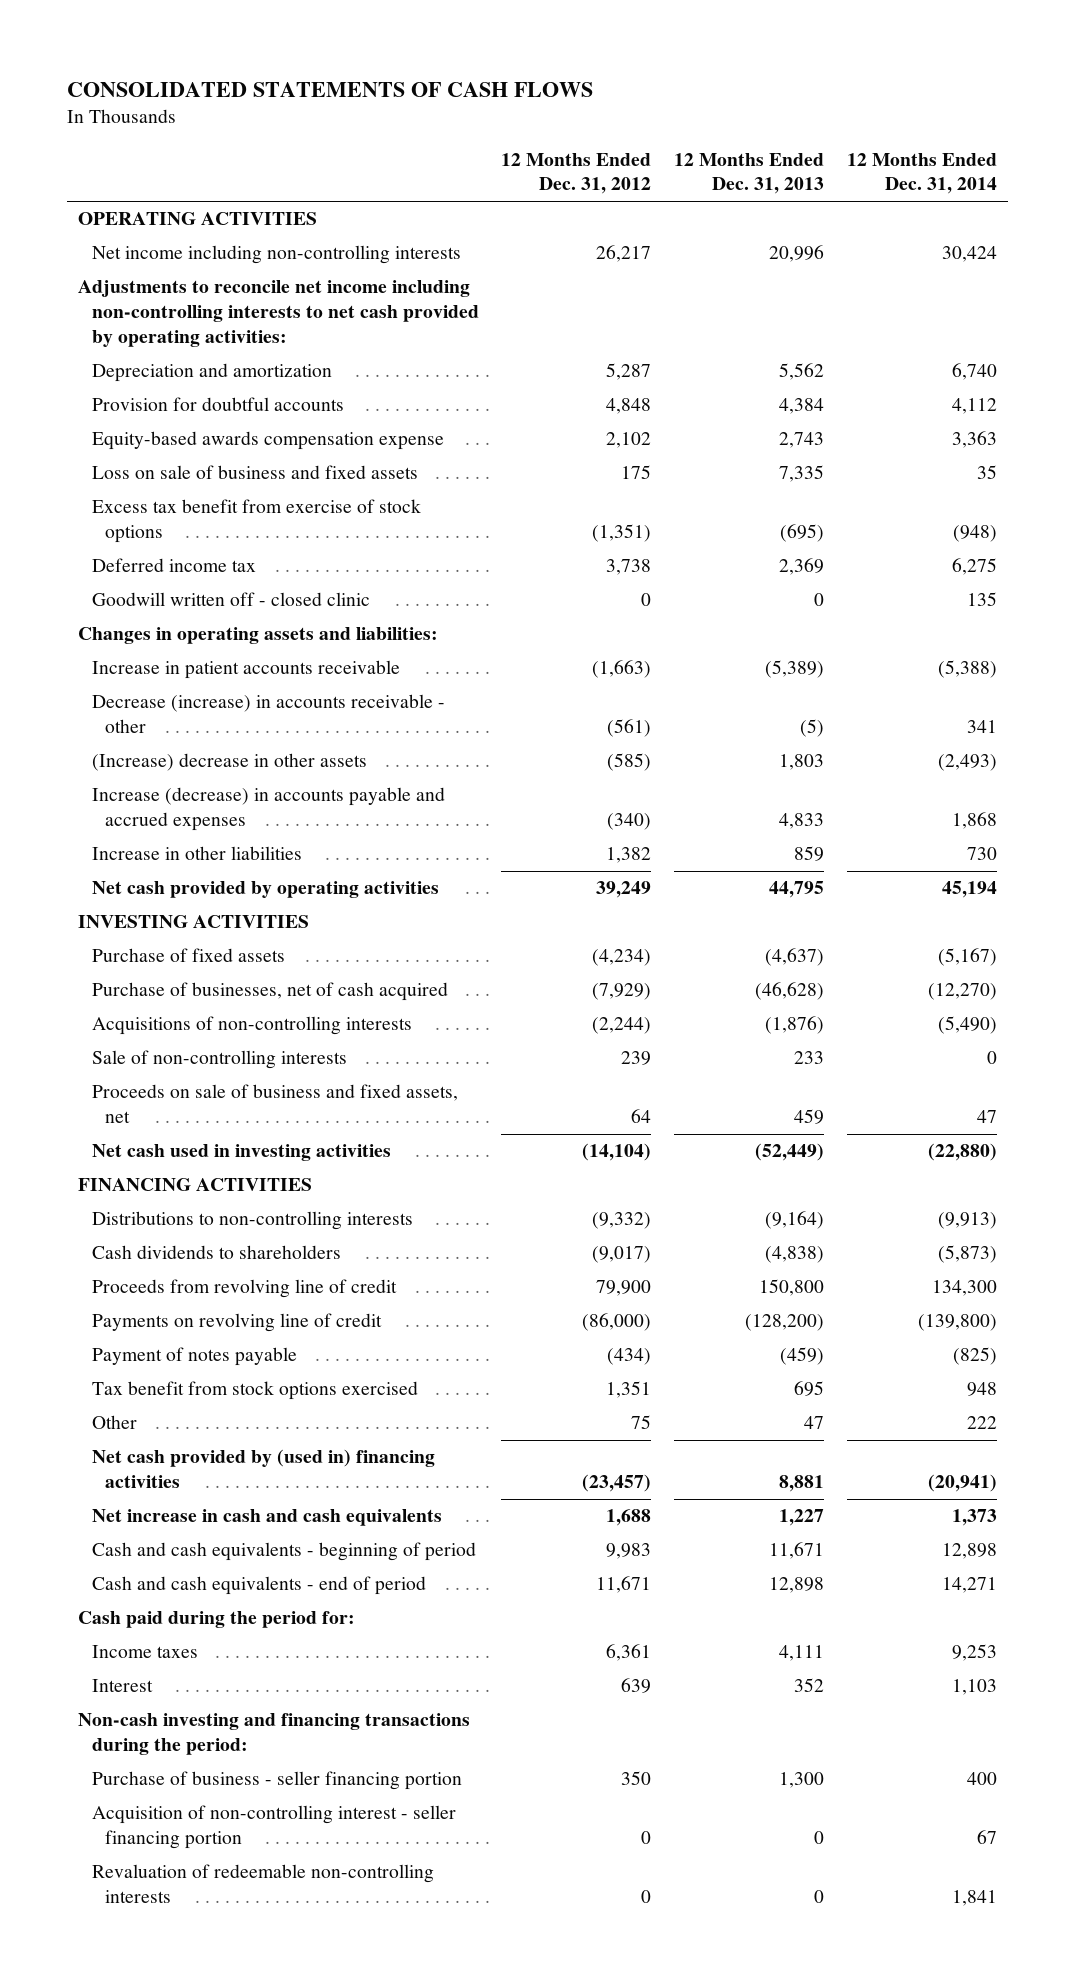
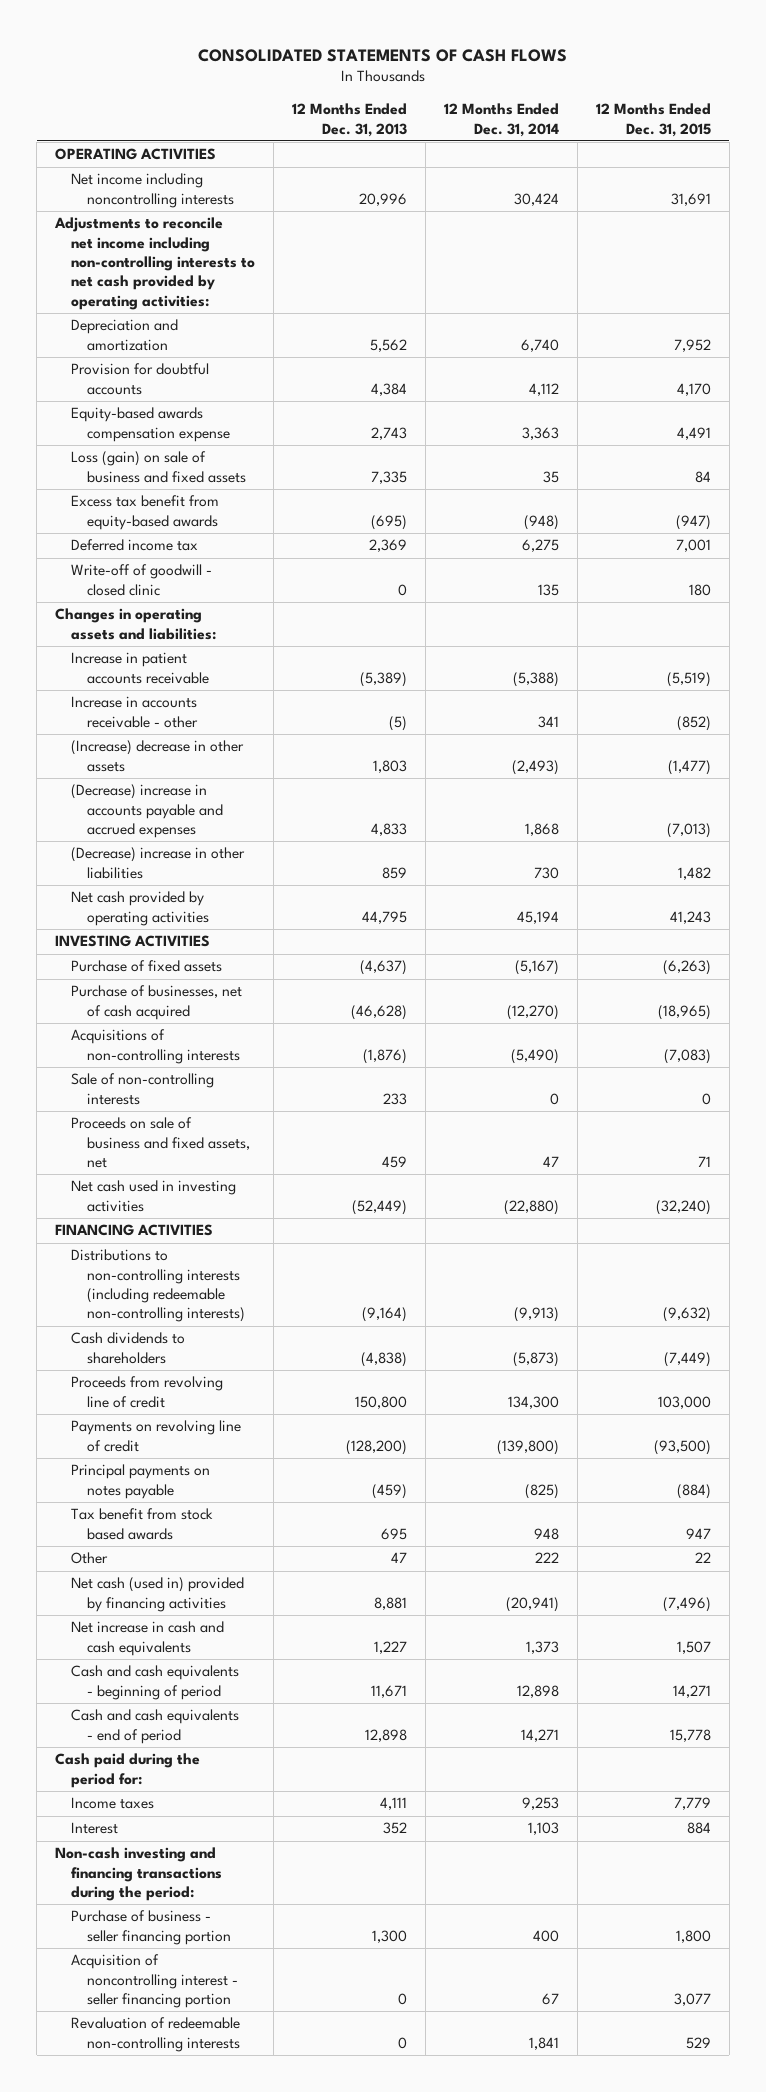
[501,152,652,195] 12 Months Ended Dec. 31, 2012 -> none
none -> [595,103,711,137] 12 Months Ended Dec. 31, 2015
[91,245,461,265] Net income including non-controlling interests -> [71,173,235,208] Net income including noncontrolling interests
[91,465,418,480] Loss on sale of business and fixed assets -> [71,451,247,483] Loss (gain) on sale of business and fixed assets
[91,499,421,544] Excess tax benefit from exercise of stock options -> [71,495,220,530] Excess tax benefit from equity-based awards
[91,592,370,607] Goodwill written off - closed clinic -> [71,564,213,596] Write-off of goodwill - closed clinic
[91,694,445,734] Decrease (increase) in accounts receivable - other -> [71,696,199,728] Increase in accounts receivable - other
[91,787,445,832] Increase (decrease) in accounts payable and accrued expenses -> [71,784,224,839] (Decrease) increase in accounts payable and accrued expenses
[91,846,302,861] Increase in other liabilities -> [71,847,246,879] (Decrease) increase in other liabilities
[91,1211,413,1231] Distributions to non-controlling interests -> [71,1249,246,1323] Distributions to non-controlling interests (including redeemable non-controlling interests)
[91,1347,297,1367] Payment of notes payable -> [71,1464,211,1499] Principal payments on notes payable
[91,1381,418,1401] Tax benefit from stock options exercised -> [71,1508,214,1540] Tax benefit from stock based awards
[91,1449,435,1489] Net cash provided by (used in) financing activities -> [71,1577,245,1612] Net cash (used in) provided by financing activities
[91,1805,456,1850] Acquisition of non-controlling interest - seller financing portion -> [71,1954,239,2009] Acquisition of noncontrolling interest - seller financing portion

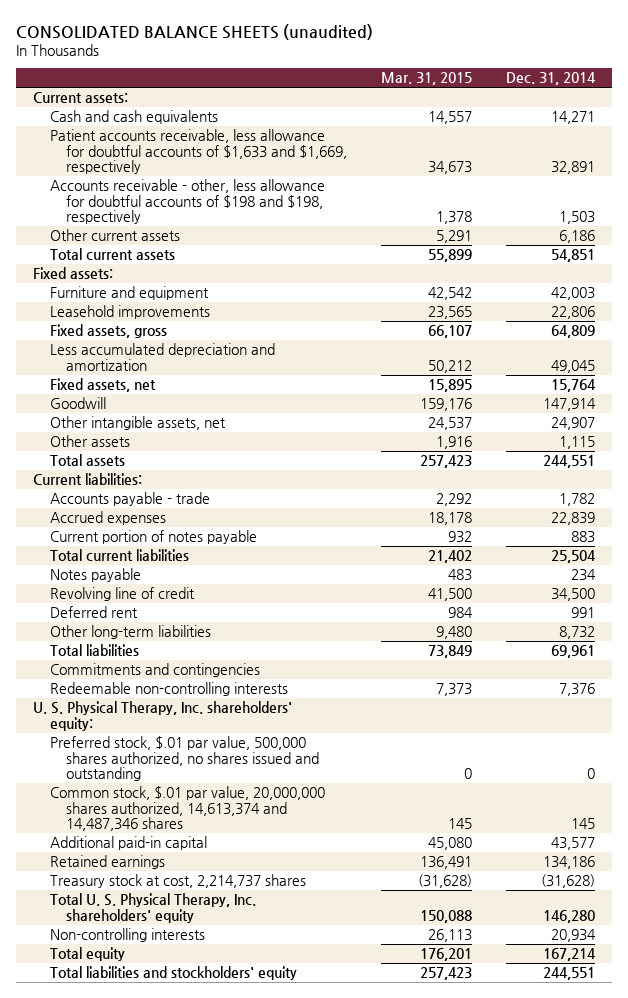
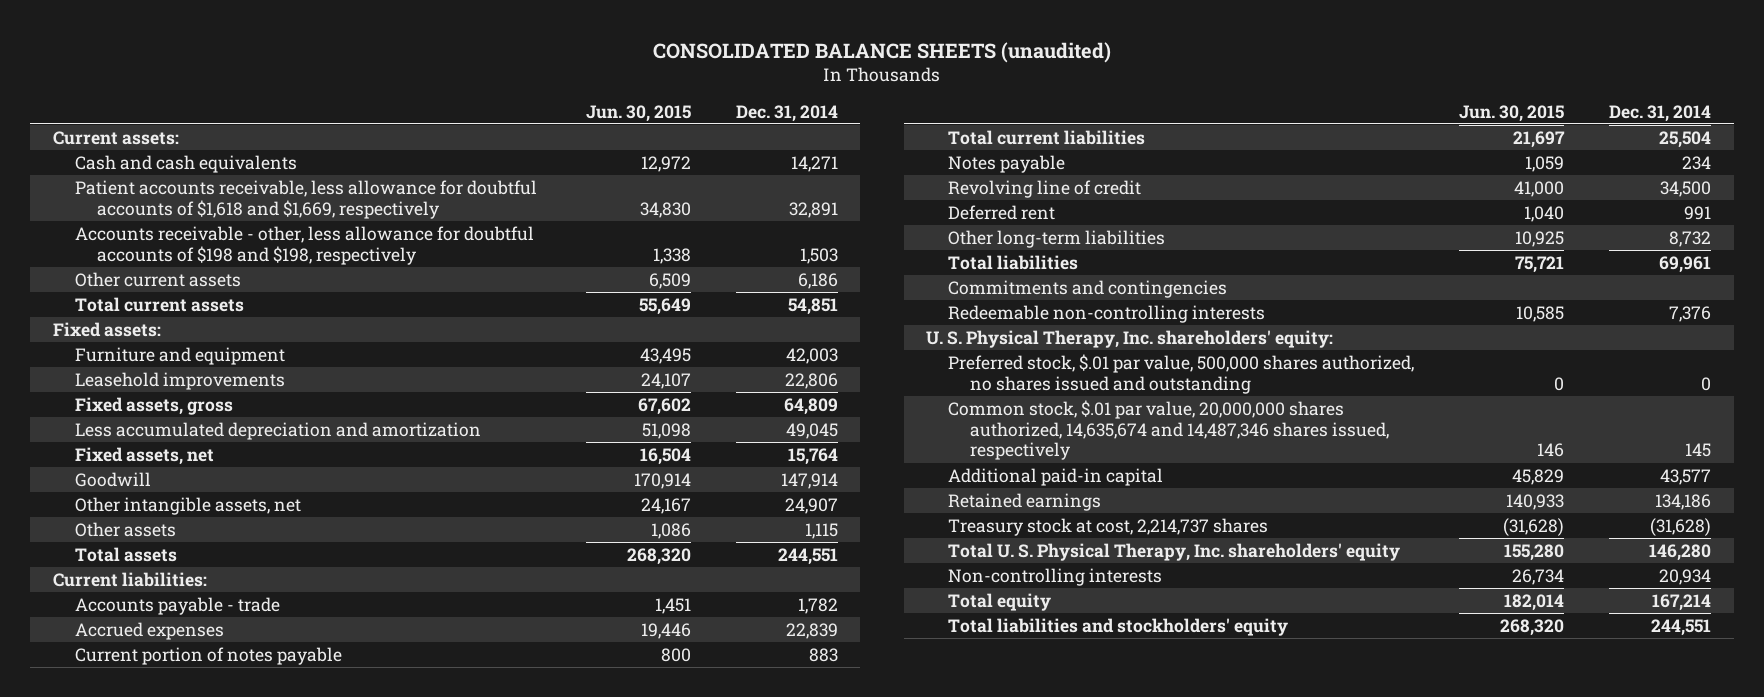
[381,72,473,86] Mar. 31, 2015 -> none
none -> [585,104,691,122] Jun. 30, 2015
[49,129,348,175] Patient accounts receivable, less allowance for doubtful accounts of $1,633 and $1,669, respectively -> [74,179,537,219] Patient accounts receivable, less allowance for doubtful accounts of $1,618 and $1,669, respectively
[49,786,325,832] Common stock, $.01 par value, 20,000,000 shares authorized, 14,613,374 and 14,487,346 shares -> [948,399,1390,461] Common stock, $.01 par value, 20,000,000 shares authorized, 14,635,674 and 14,487,346 shares issued, respectively

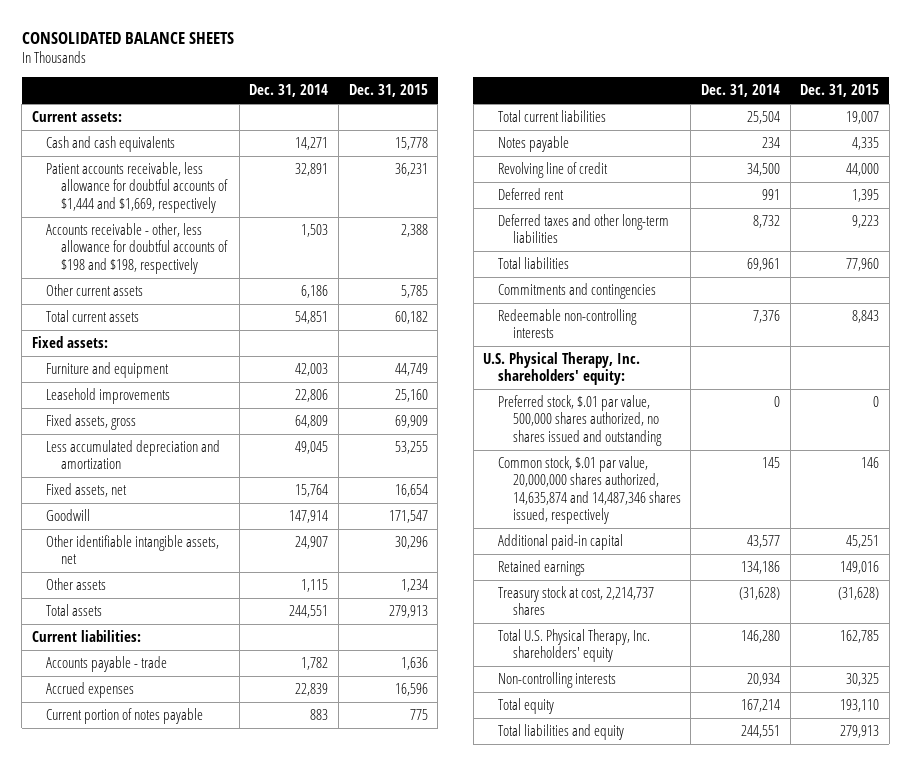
[653,41,1112,63] CONSOLIDATED BALANCE SHEETS (unaudited) -> [21,31,234,44] CONSOLIDATED BALANCE SHEETS
[585,104,691,122] Jun. 30, 2015 -> none
none -> [348,84,428,98] Dec. 31, 2015
[74,179,537,219] Patient accounts receivable, less allowance for doubtful accounts of $1,618 and $1,669, respectively -> [46,161,229,213] Patient accounts receivable, less allowance for doubtful accounts of $1,444 and $1,669, respectively
[74,496,301,515] Other intangible assets, net -> [46,534,220,565] Other identifiable intangible assets, net
[948,229,1166,248] Other long-term liabilities -> [498,213,670,244] Deferred taxes and other long-term liabilities
[926,329,1334,348] U. S. Physical Therapy, Inc. shareholders' equity: -> [483,351,641,386] U.S. Physical Therapy, Inc. shareholders' equity:
[948,399,1390,461] Common stock, $.01 par value, 20,000,000 shares authorized, 14,635,674 and 14,487,346 shares issued, respectively -> [498,455,681,525] Common stock, $.01 par value, 20,000,000 shares authorized, 14,635,874 and 14,487,346 shares issued, respectively
[948,542,1401,561] Total U. S. Physical Therapy, Inc. shareholders' equity -> [498,628,651,663] Total U.S. Physical Therapy, Inc. shareholders' equity
[948,617,1289,636] Total liabilities and stockholders' equity -> [498,723,625,740] Total liabilities and equity

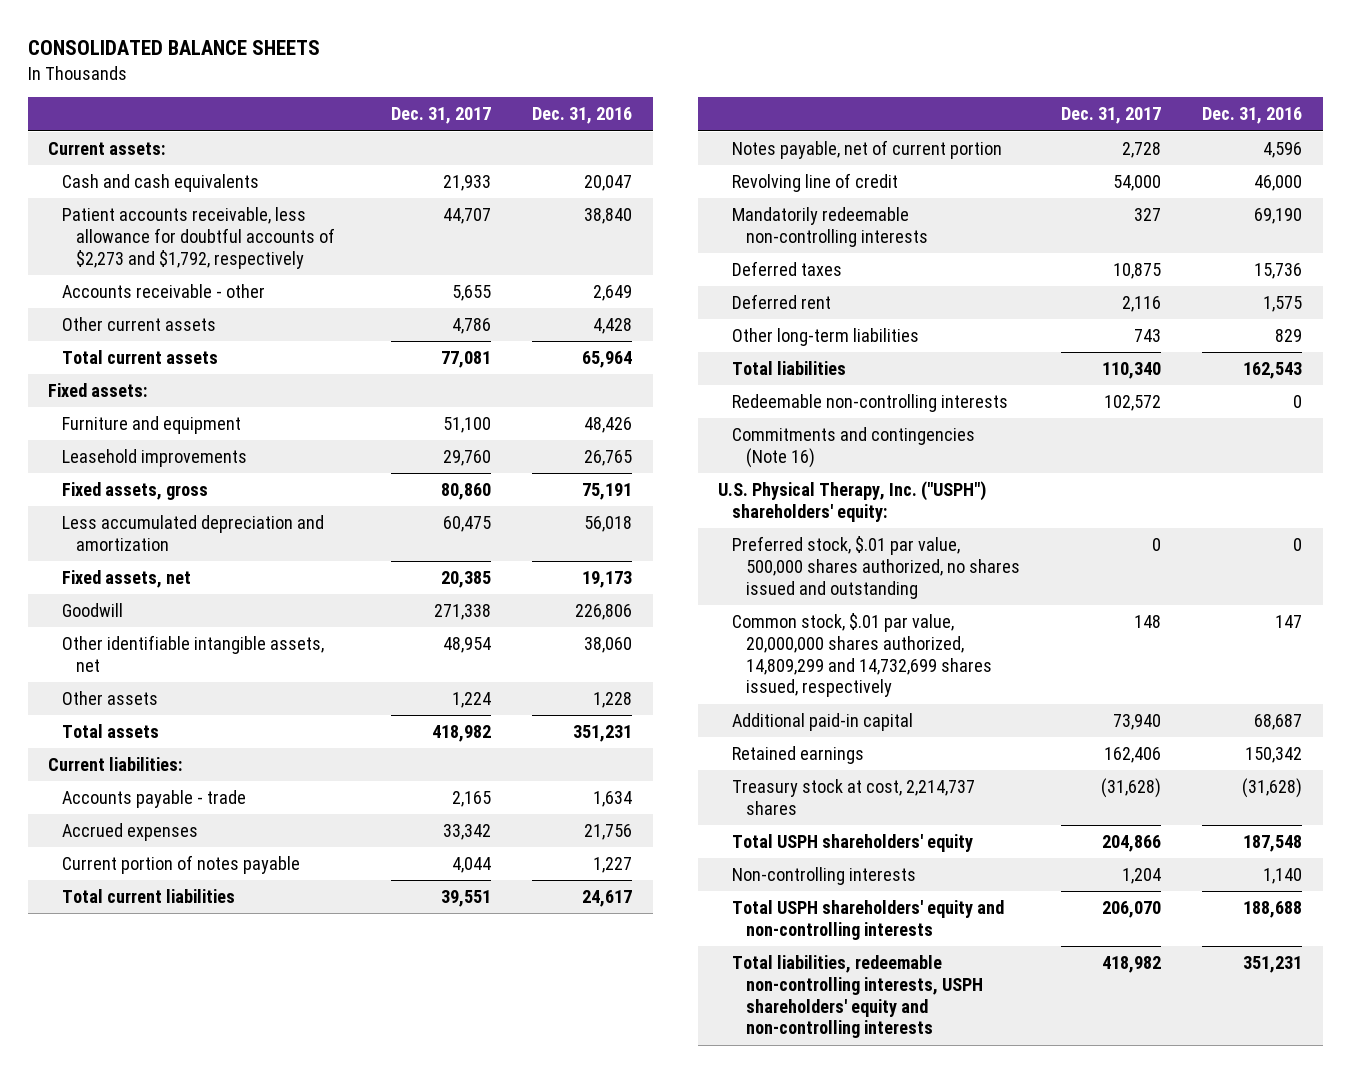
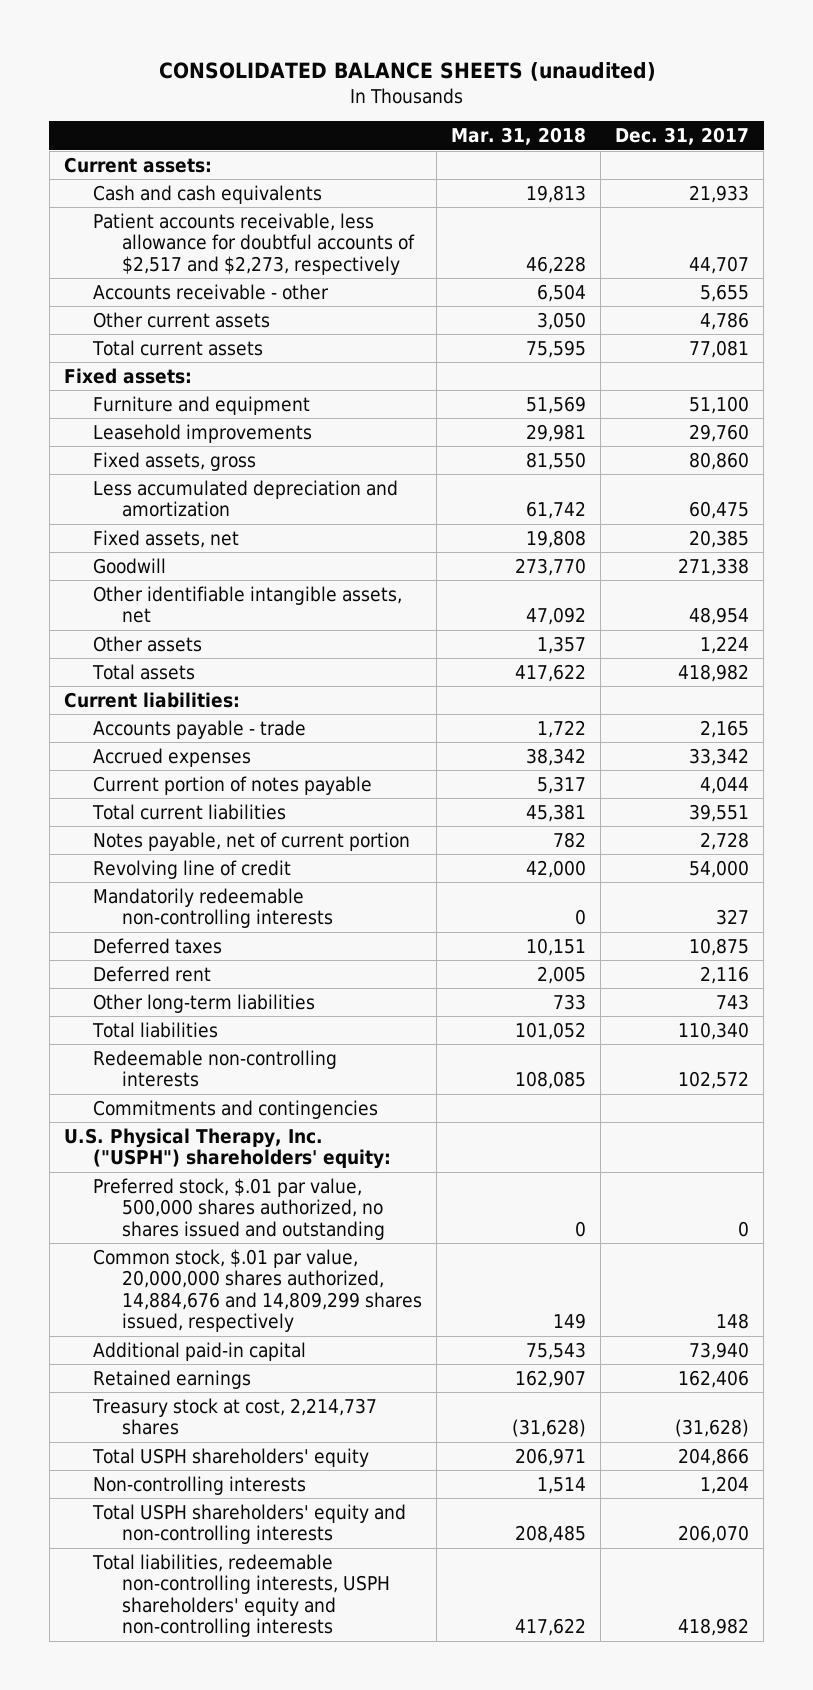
[27,40,320,56] CONSOLIDATED BALANCE SHEETS -> [158,62,656,82] CONSOLIDATED BALANCE SHEETS (unaudited)
[532,107,633,125] Dec. 31, 2016 -> none
none -> [451,127,587,146] Mar. 31, 2018
[61,207,335,269] Patient accounts receivable, less allowance for doubtful accounts of $2,273 and $1,792, respectively -> [93,212,416,275] Patient accounts receivable, less allowance for doubtful accounts of $2,517 and $2,273, respectively
[731,427,975,468] Commitments and contingencies (Note 16) -> [93,1099,379,1119] Commitments and contingencies
[731,613,992,698] Common stock, $.01 par value, 20,000,000 shares authorized, 14,809,299 and 14,732,699 shares issued, respectively -> [93,1248,423,1333] Common stock, $.01 par value, 20,000,000 shares authorized, 14,884,676 and 14,809,299 shares issued, respectively

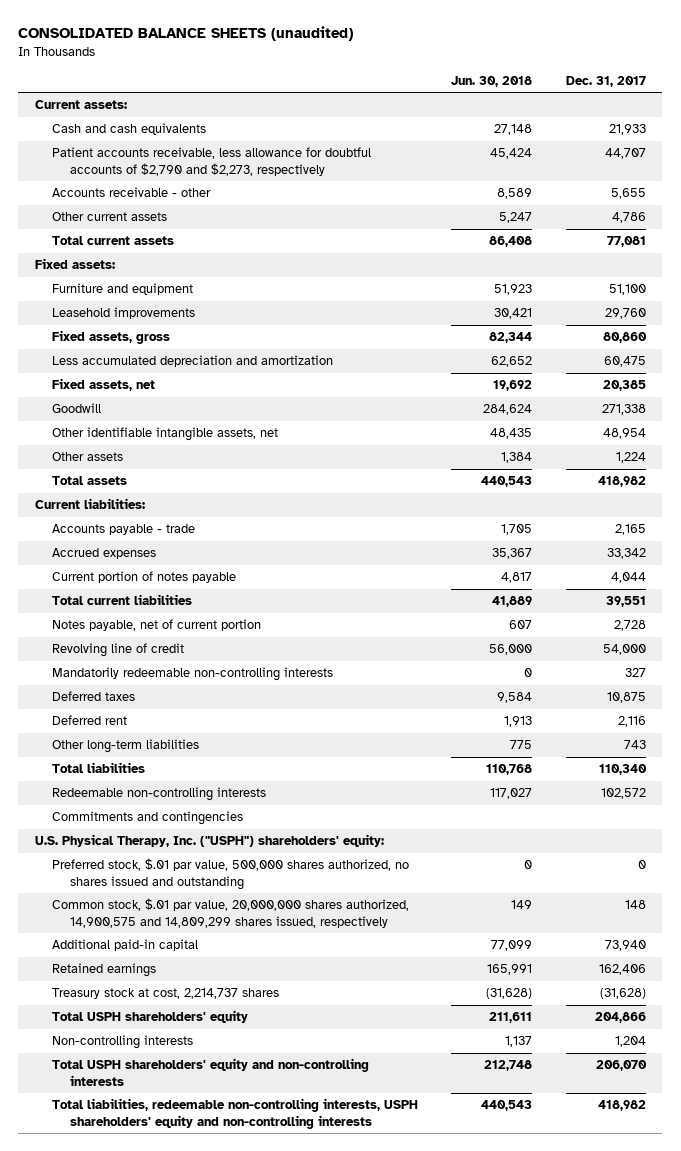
[451,127,587,146] Mar. 31, 2018 -> none
none -> [451,75,533,87] Jun. 30, 2018
[93,212,416,275] Patient accounts receivable, less allowance for doubtful accounts of $2,517 and $2,273, respectively -> [52,147,372,176] Patient accounts receivable, less allowance for doubtful accounts of $2,790 and $2,273, respectively
[93,1248,423,1333] Common stock, $.01 par value, 20,000,000 shares authorized, 14,884,676 and 14,809,299 shares issued, respectively -> [52,898,410,928] Common stock, $.01 par value, 20,000,000 shares authorized, 14,900,575 and 14,809,299 shares issued, respectively

